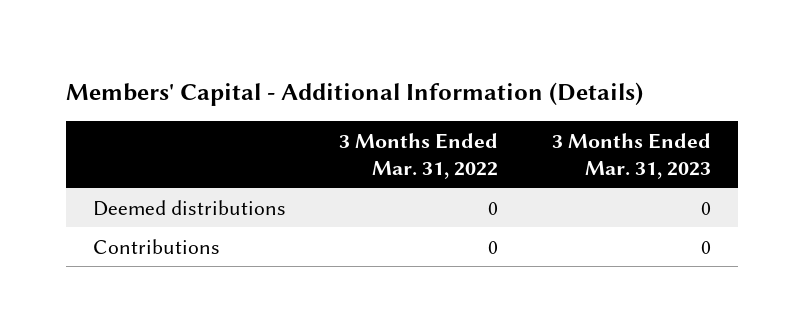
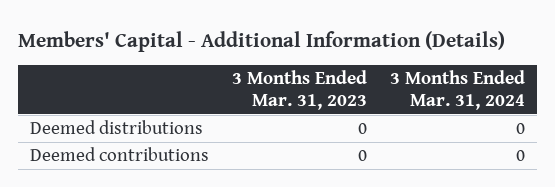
[339,132,499,179] 3 Months Ended Mar. 31, 2022 -> none
none -> [390,70,526,110] 3 Months Ended Mar. 31, 2024
[93,238,221,254] Contributions -> [29,146,209,161] Deemed contributions

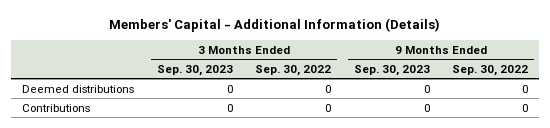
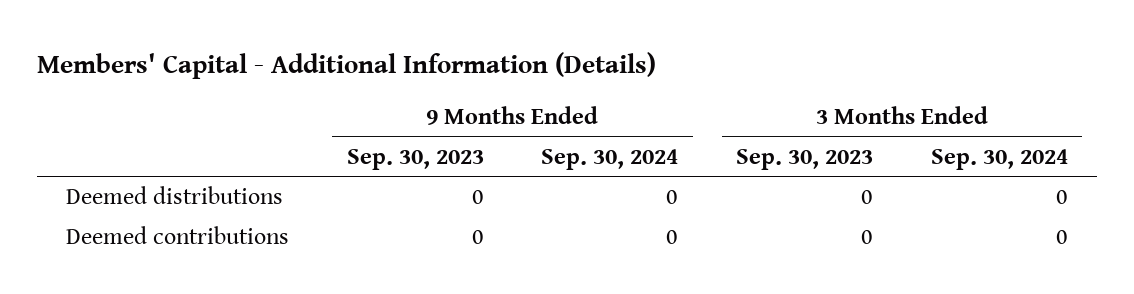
[255,64,332,76] Sep. 30, 2022 -> none
[452,64,529,76] Sep. 30, 2022 -> none
none -> [541,148,679,170] Sep. 30, 2024
none -> [930,148,1068,170] Sep. 30, 2024
[22,103,91,112] Contributions -> [65,226,289,245] Deemed contributions

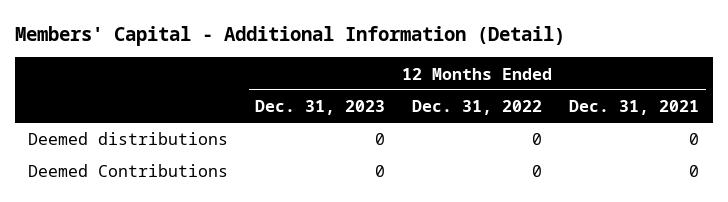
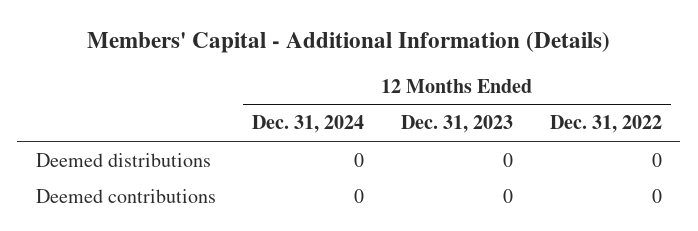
[15,25,566,46] Members' Capital - Additional Information (Detail) -> [86,32,610,54] Members' Capital - Additional Information (Details)
[569,99,700,115] Dec. 31, 2021 -> none
none -> [252,115,365,134] Dec. 31, 2024
[28,164,229,178] Deemed Contributions -> [35,188,216,203] Deemed contributions

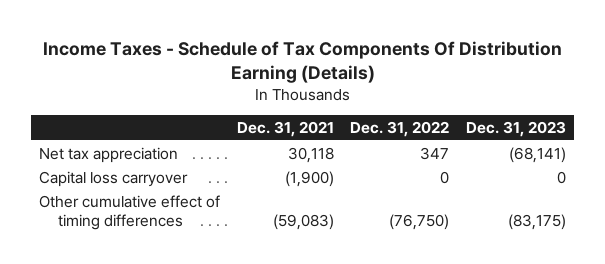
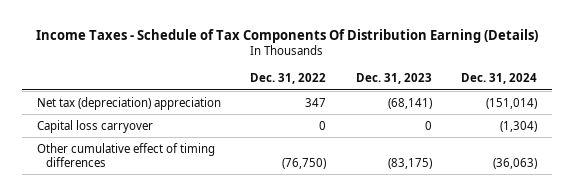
[236,121,334,138] Dec. 31, 2021 -> none
none -> [461,73,538,85] Dec. 31, 2024
[39,146,179,163] Net tax appreciation -> [36,96,221,110] Net tax (depreciation) appreciation

